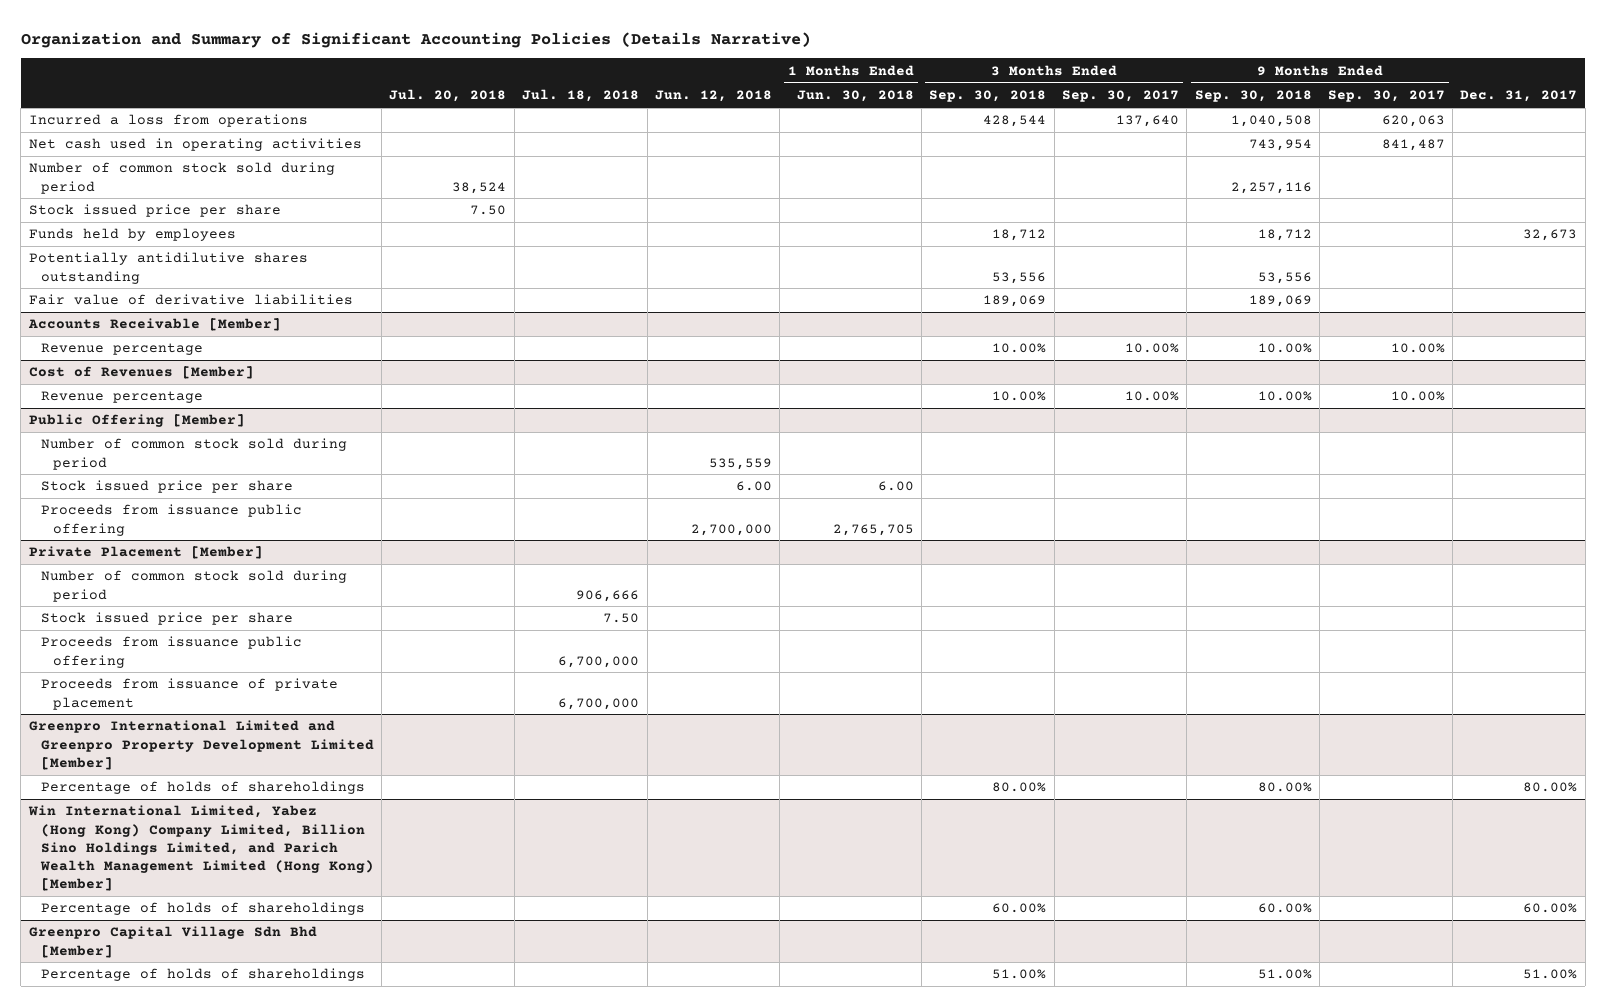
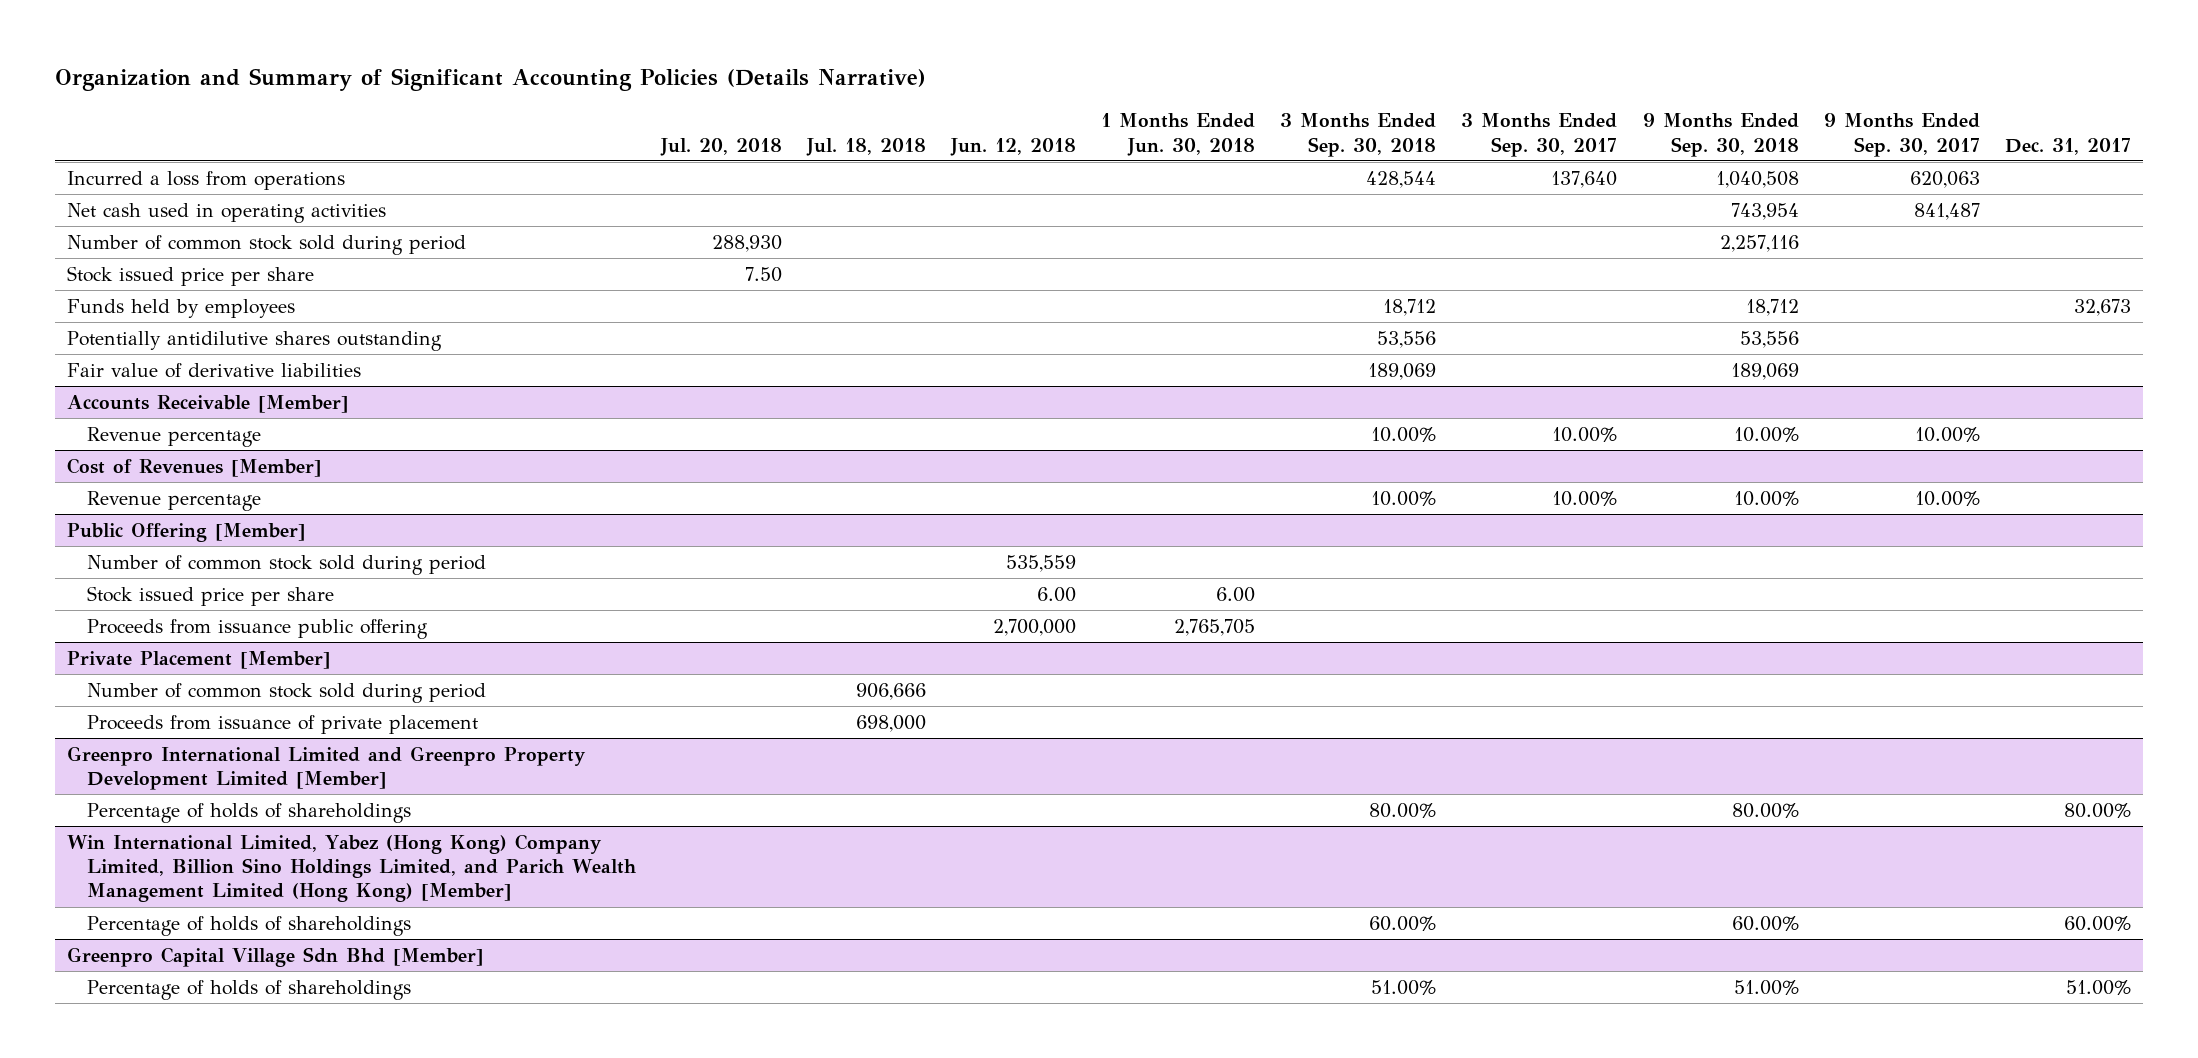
[452,181,507,194] 38,524 -> [711,234,782,252] 288,930
[40,612,293,626] Stock issued price per share -> none
[40,636,302,668] Proceeds from issuance public offering -> none
[558,697,640,710] 6,700,000 -> [855,714,926,732] 698,000

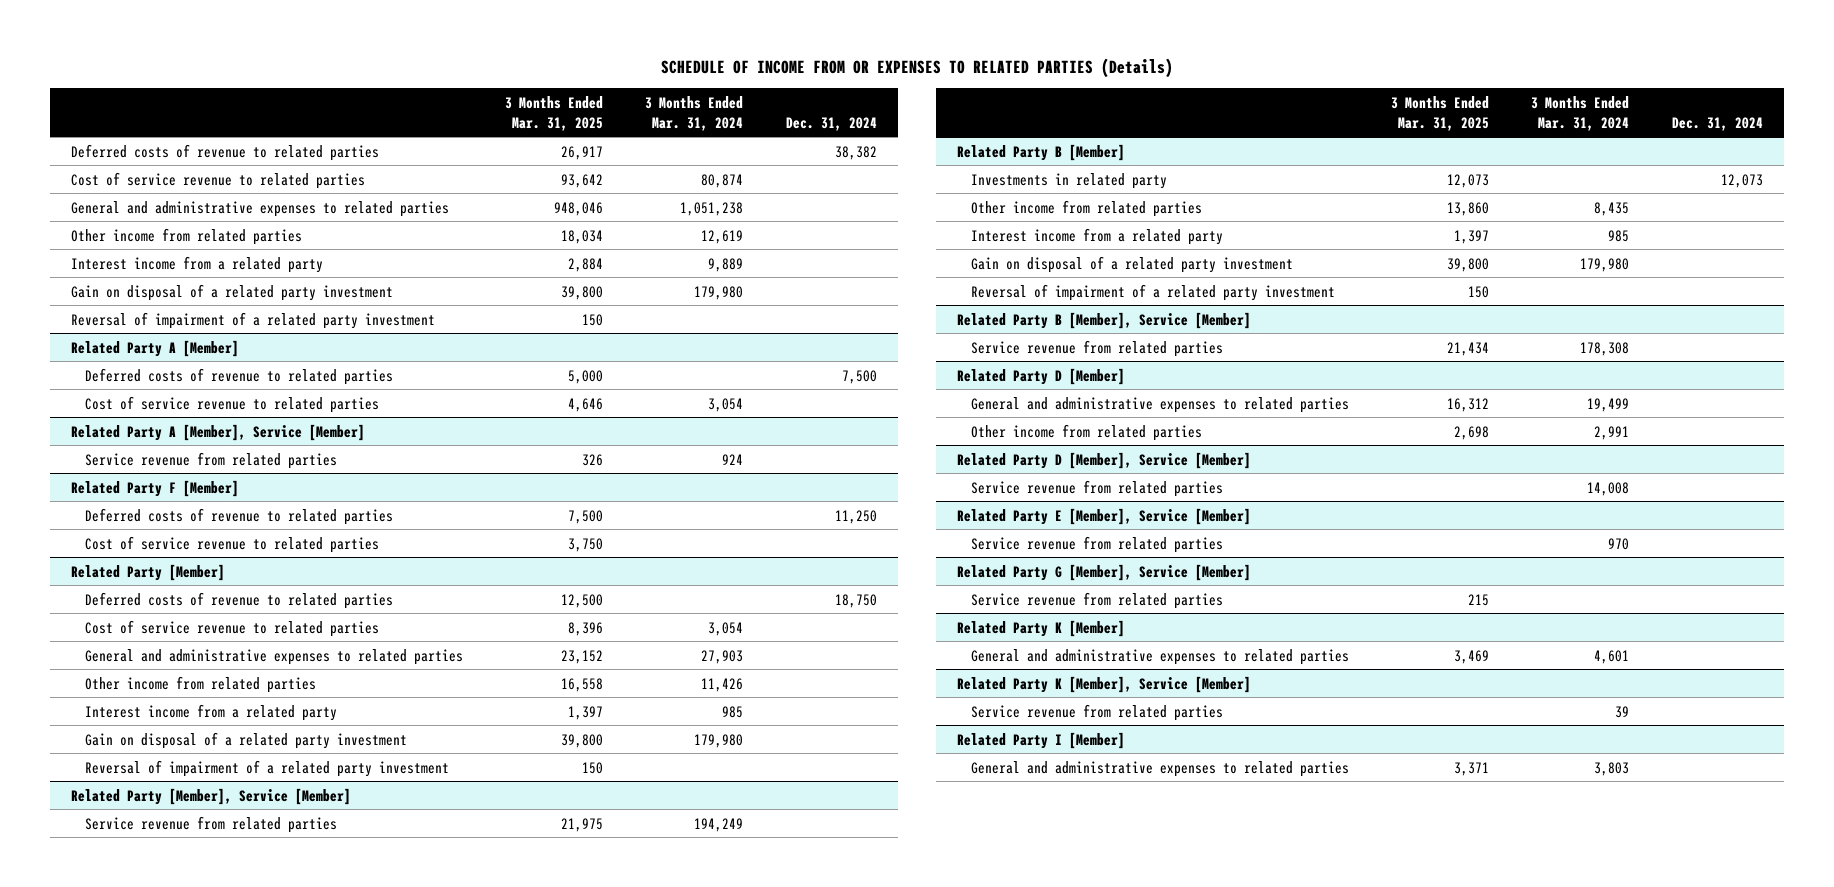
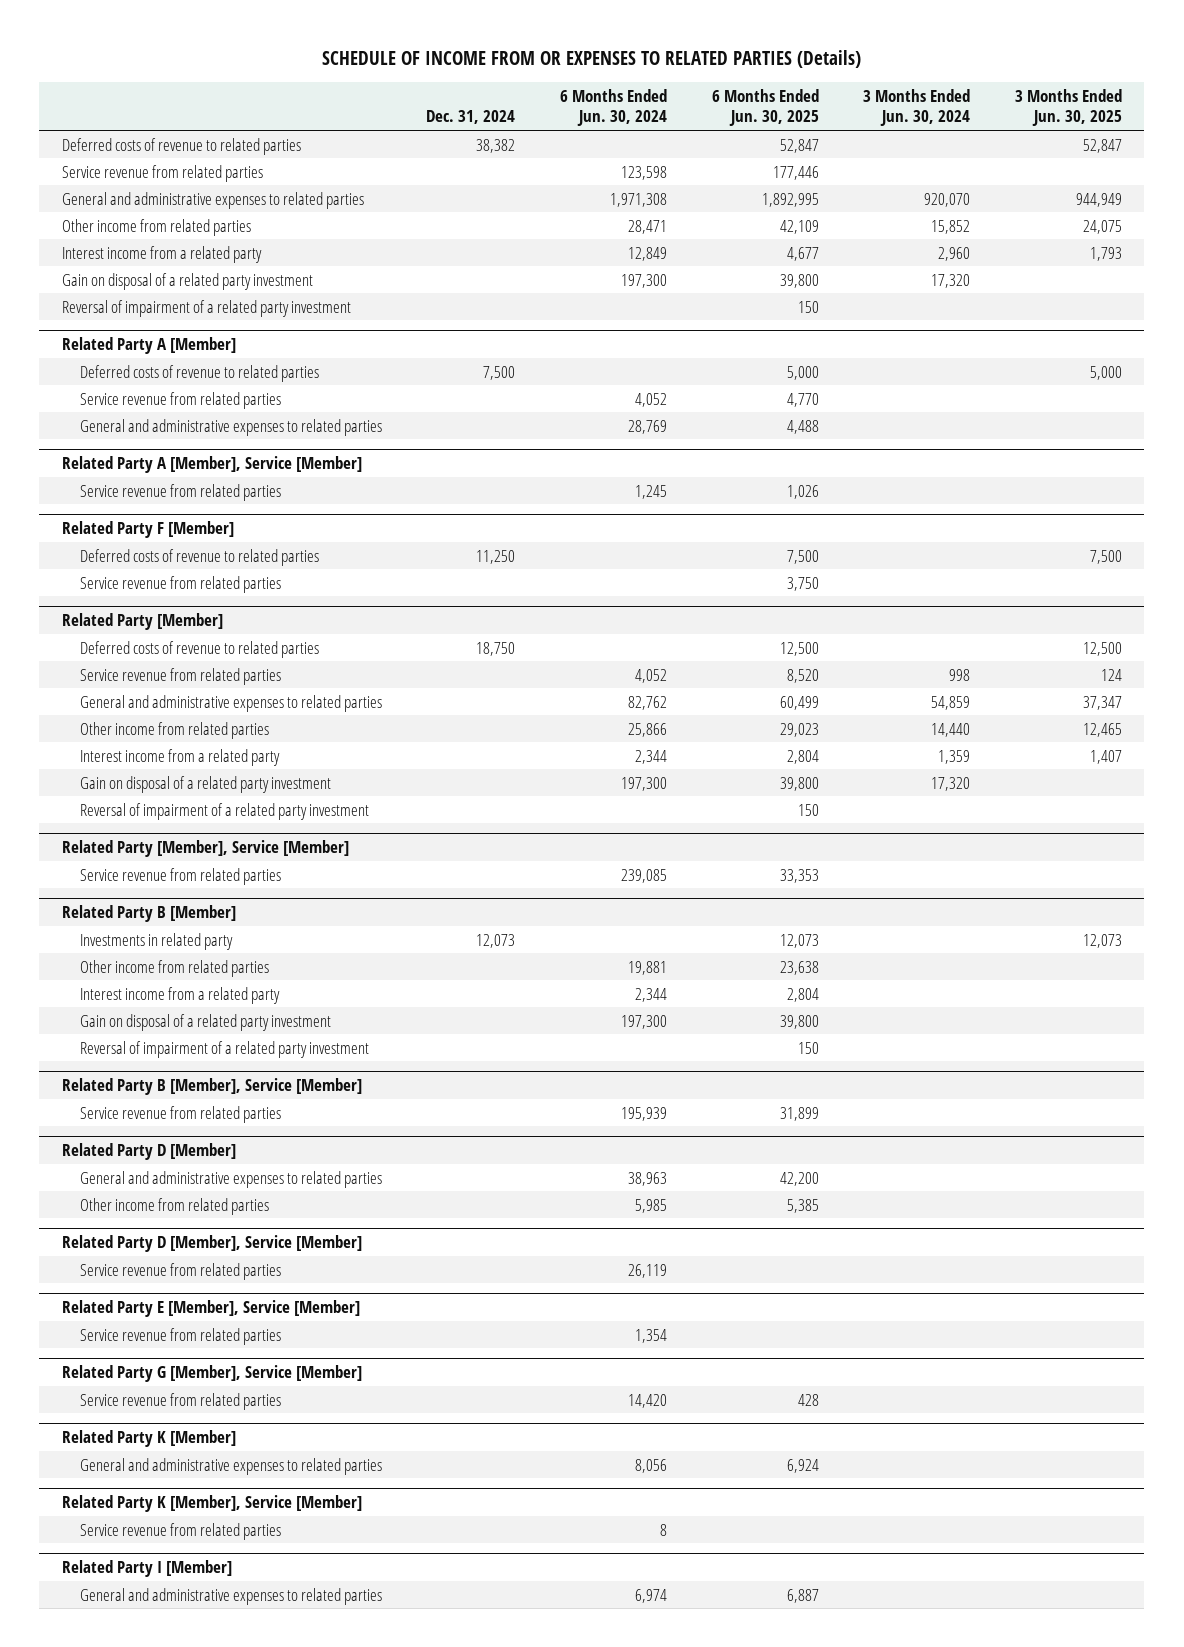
[505,95,604,131] 3 Months Ended Mar. 31, 2025 -> none
[645,95,744,131] 3 Months Ended Mar. 31, 2024 -> none
none -> [560,88,668,127] 6 Months Ended Jun. 30, 2024
none -> [711,88,819,127] 6 Months Ended Jun. 30, 2025
none -> [863,88,971,127] 3 Months Ended Jun. 30, 2024
none -> [1014,88,1122,127] 3 Months Ended Jun. 30, 2025
[70,171,365,189] Cost of service revenue to related parties -> [61,164,263,182] Service revenue from related parties
[84,395,379,413] Cost of service revenue to related parties -> [79,391,281,409] Service revenue from related parties
none -> [79,418,382,436] General and administrative expenses to related parties
[84,535,379,553] Cost of service revenue to related parties -> [79,575,281,593] Service revenue from related parties
[84,619,379,637] Cost of service revenue to related parties -> [79,667,281,685] Service revenue from related parties

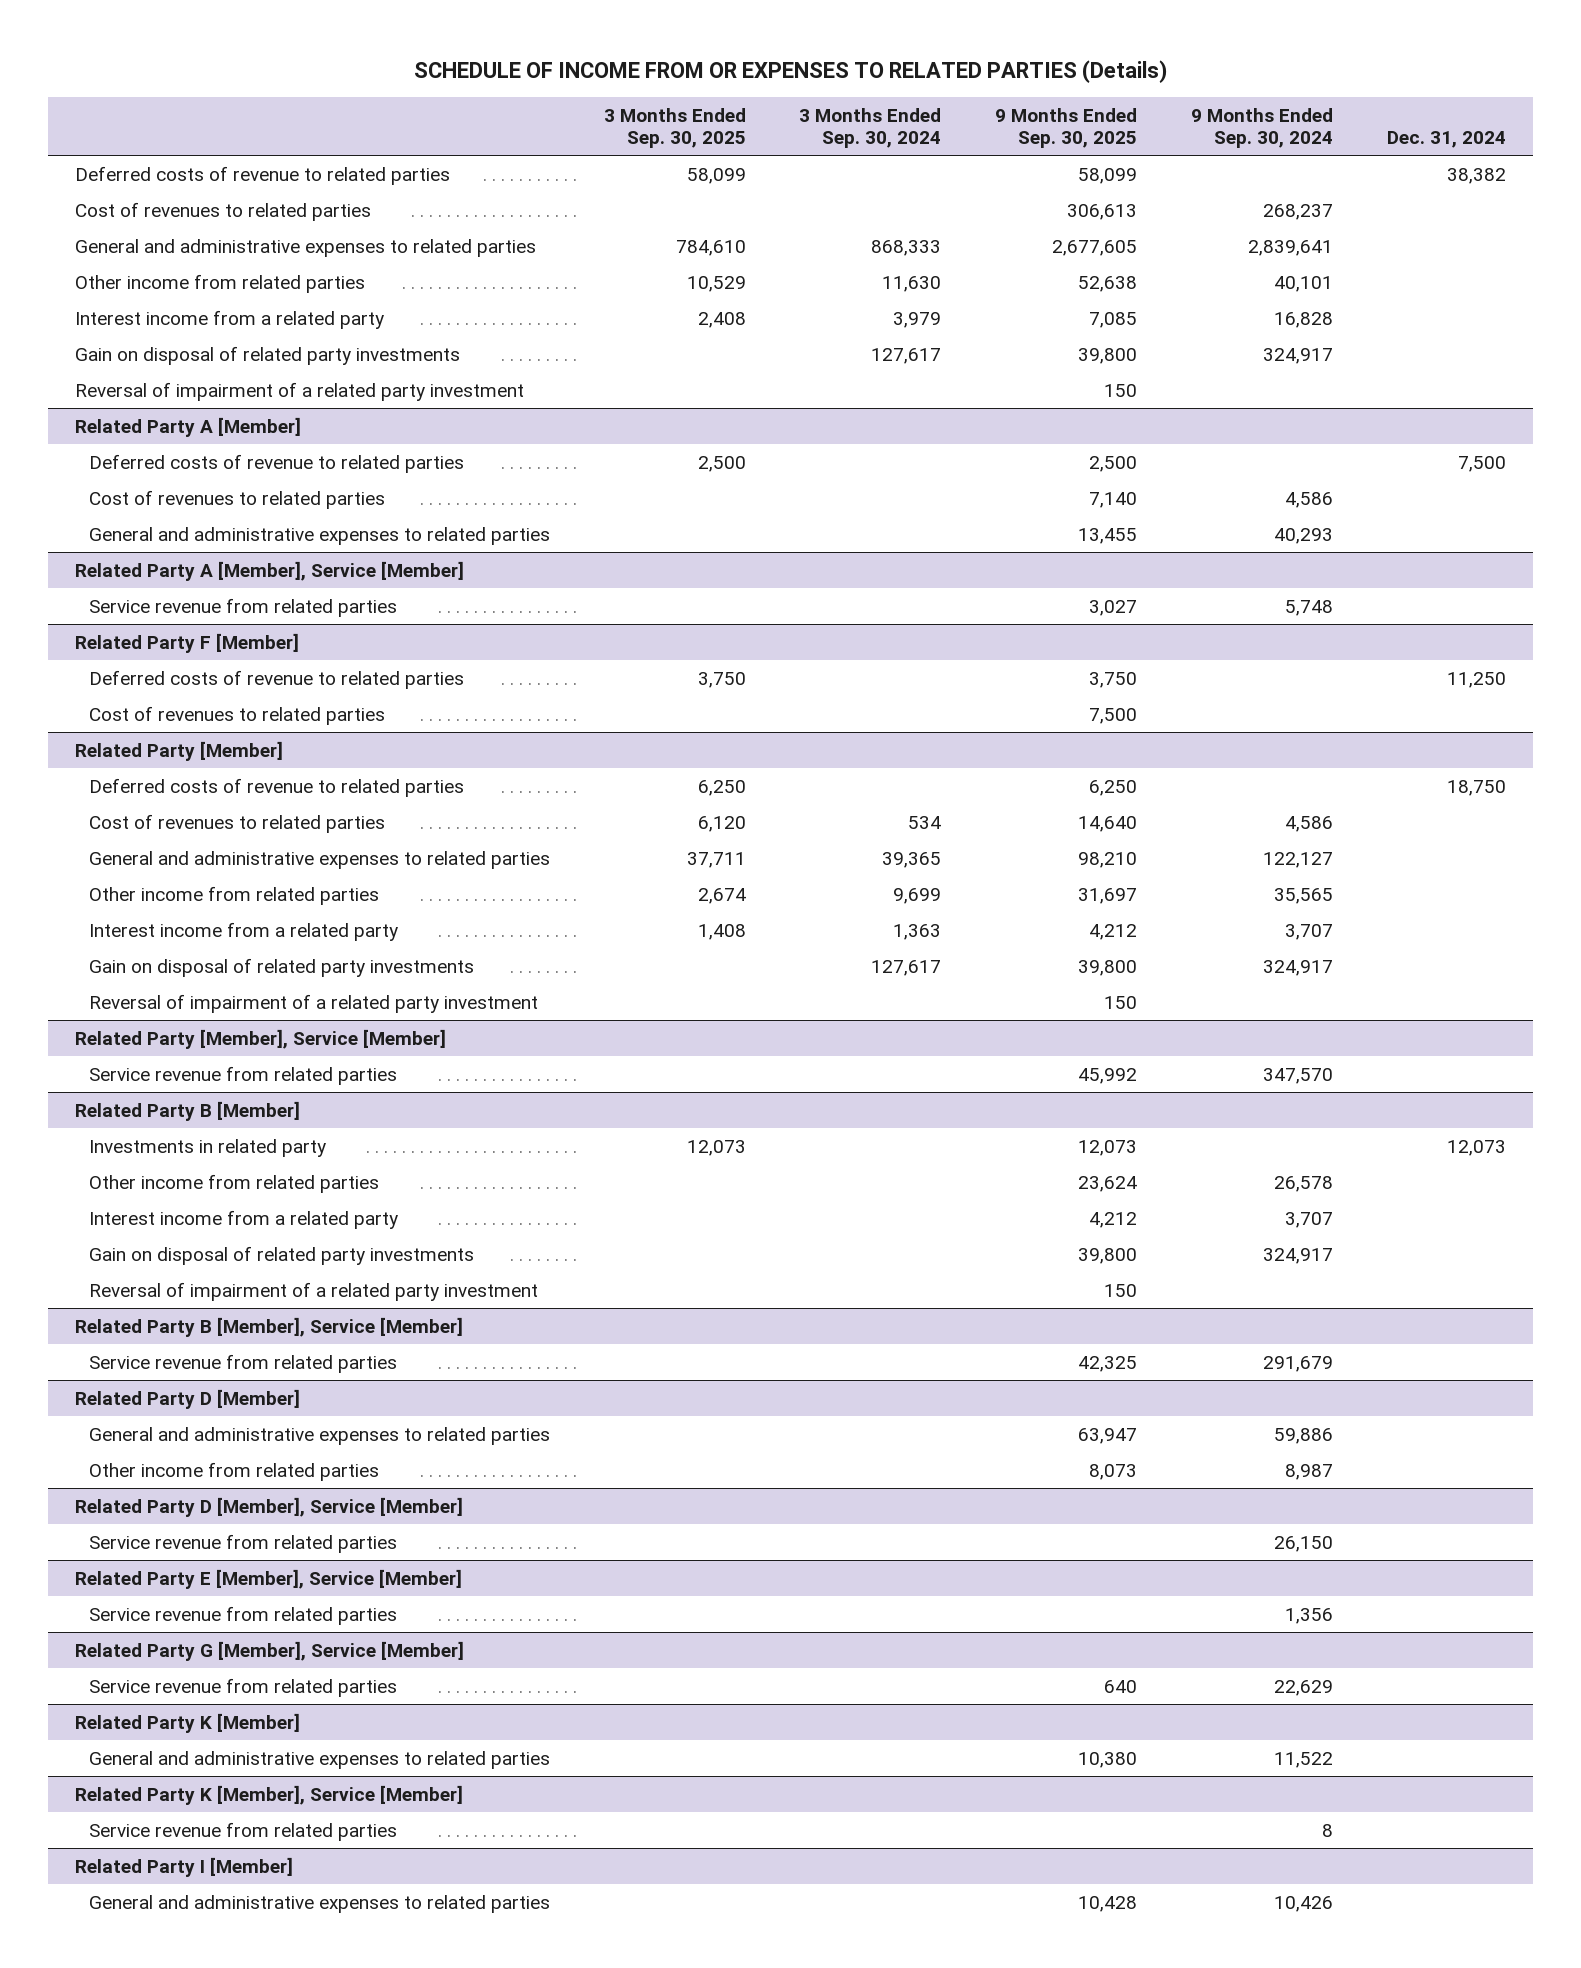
[560,88,668,127] 6 Months Ended Jun. 30, 2024 -> none
[711,88,819,127] 6 Months Ended Jun. 30, 2025 -> none
[863,88,971,127] 3 Months Ended Jun. 30, 2024 -> none
[1014,88,1122,127] 3 Months Ended Jun. 30, 2025 -> none
none -> [603,108,746,149] 3 Months Ended Sep. 30, 2025
none -> [799,108,942,149] 3 Months Ended Sep. 30, 2024
none -> [995,108,1138,149] 9 Months Ended Sep. 30, 2025
none -> [1191,108,1334,149] 9 Months Ended Sep. 30, 2024
[61,164,263,182] Service revenue from related parties -> [75,201,372,221] Cost of revenues to related parties
[61,272,313,290] Gain on disposal of a related party investment -> [75,345,461,365] Gain on disposal of related party investments
[79,391,281,409] Service revenue from related parties -> [88,489,385,509] Cost of revenues to related parties
[79,575,281,593] Service revenue from related parties -> [88,705,385,725] Cost of revenues to related parties
[79,667,281,685] Service revenue from related parties -> [88,813,385,833] Cost of revenues to related parties
[79,775,331,793] Gain on disposal of a related party investment -> [88,957,474,977] Gain on disposal of related party investments
[79,1013,331,1031] Gain on disposal of a related party investment -> [88,1245,474,1265] Gain on disposal of related party investments

